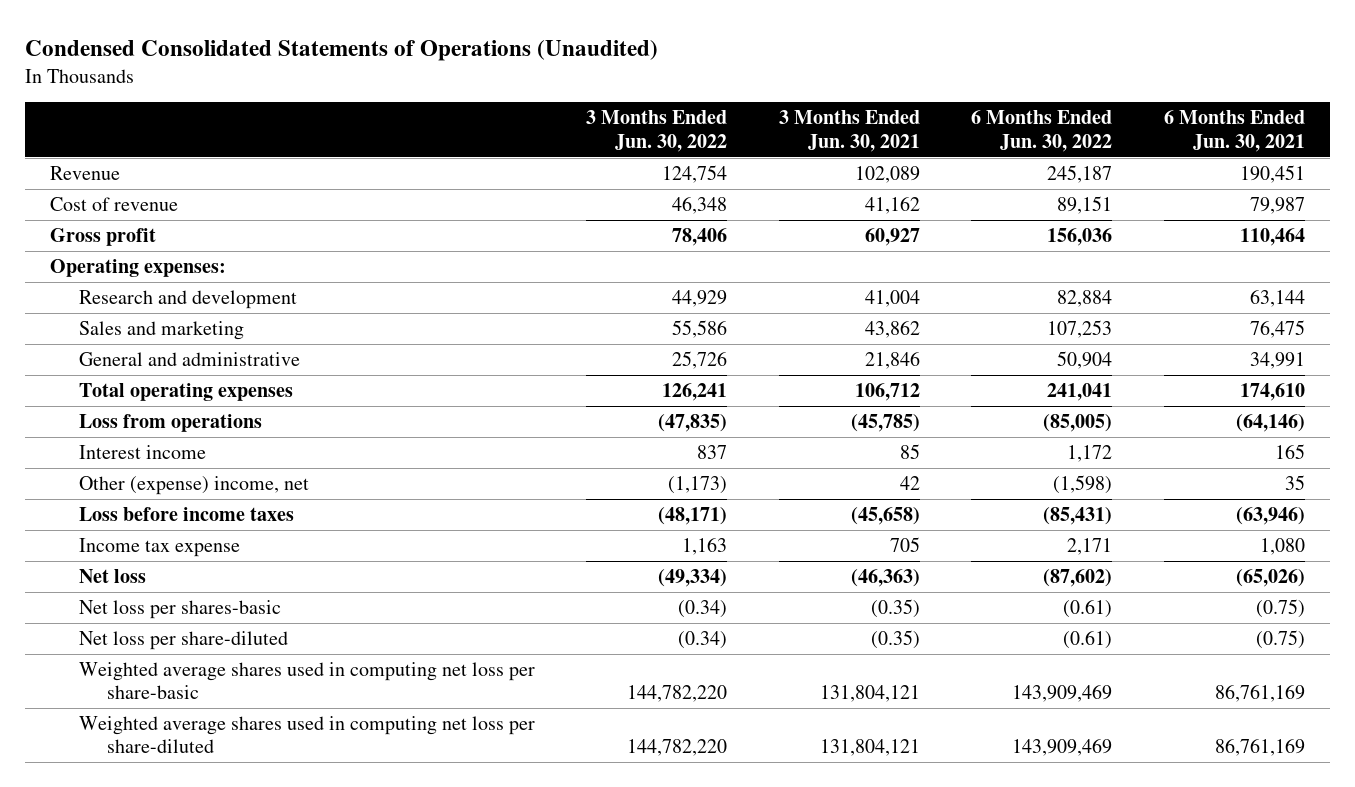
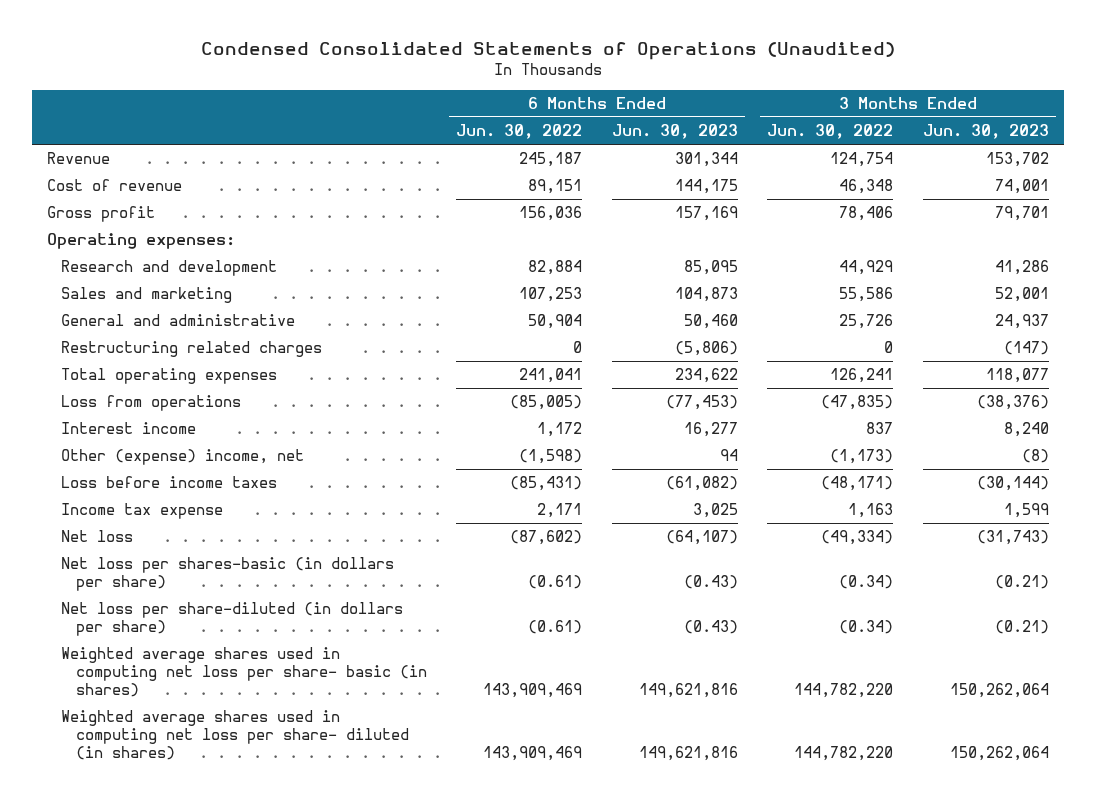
[778,110,920,152] 3 Months Ended Jun. 30, 2021 -> none
[1163,110,1305,152] 6 Months Ended Jun. 30, 2021 -> none
none -> [611,124,738,140] Jun. 30, 2023
none -> [922,124,1049,140] Jun. 30, 2023
none -> [61,341,323,358] Restructuring related charges
[78,599,281,619] Net loss per shares-basic -> [61,557,395,592] Net loss per shares-basic (in dollars per share)
[78,630,288,650] Net loss per share-diluted -> [61,602,404,637] Net loss per share-diluted (in dollars per share)
[78,661,535,700] Weighted average shares used in computing net loss per share-basic -> [61,647,427,698] Weighted average shares used in computing net loss per share- basic (in shares)
[78,715,535,754] Weighted average shares used in computing net loss per share-diluted -> [61,710,409,761] Weighted average shares used in computing net loss per share- diluted (in shares)

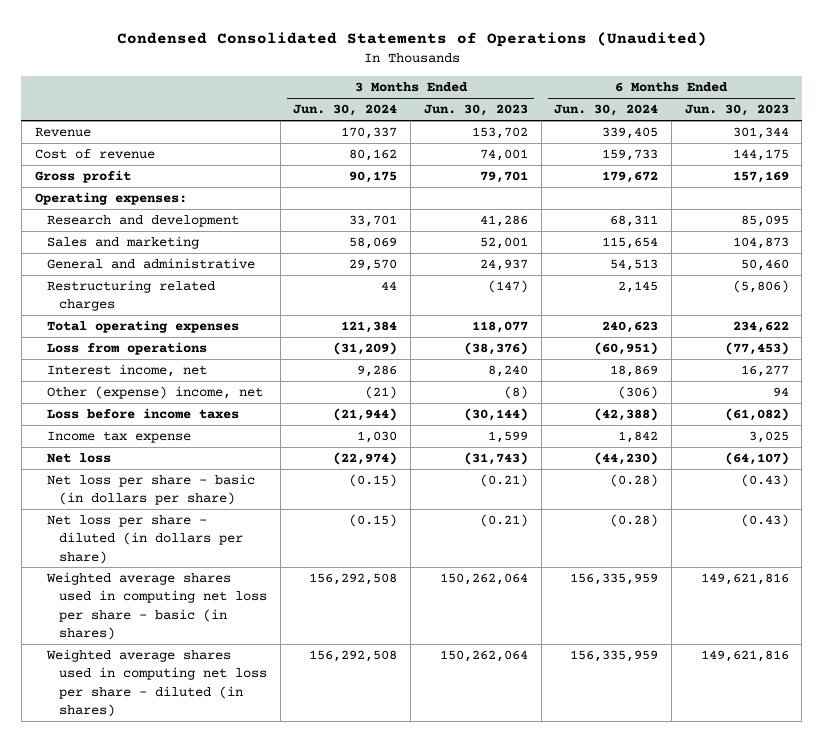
[456,124,583,140] Jun. 30, 2022 -> none
[767,124,894,140] Jun. 30, 2022 -> none
none -> [293,104,398,117] Jun. 30, 2024
none -> [554,104,659,117] Jun. 30, 2024
[61,422,197,435] Interest income -> [46,364,207,378] Interest income, net
[61,557,395,592] Net loss per shares-basic (in dollars per share) -> [46,474,255,506] Net loss per share - basic (in dollars per share)
[61,602,404,637] Net loss per share-diluted (in dollars per share) -> [46,515,244,564] Net loss per share - diluted (in dollars per share)
[61,647,427,698] Weighted average shares used in computing net loss per share- basic (in shares) -> [45,572,268,640] Weighted average shares used in computing net loss per share - basic (in shares)
[61,710,409,761] Weighted average shares used in computing net loss per share- diluted (in shares) -> [45,649,268,717] Weighted average shares used in computing net loss per share - diluted (in shares)

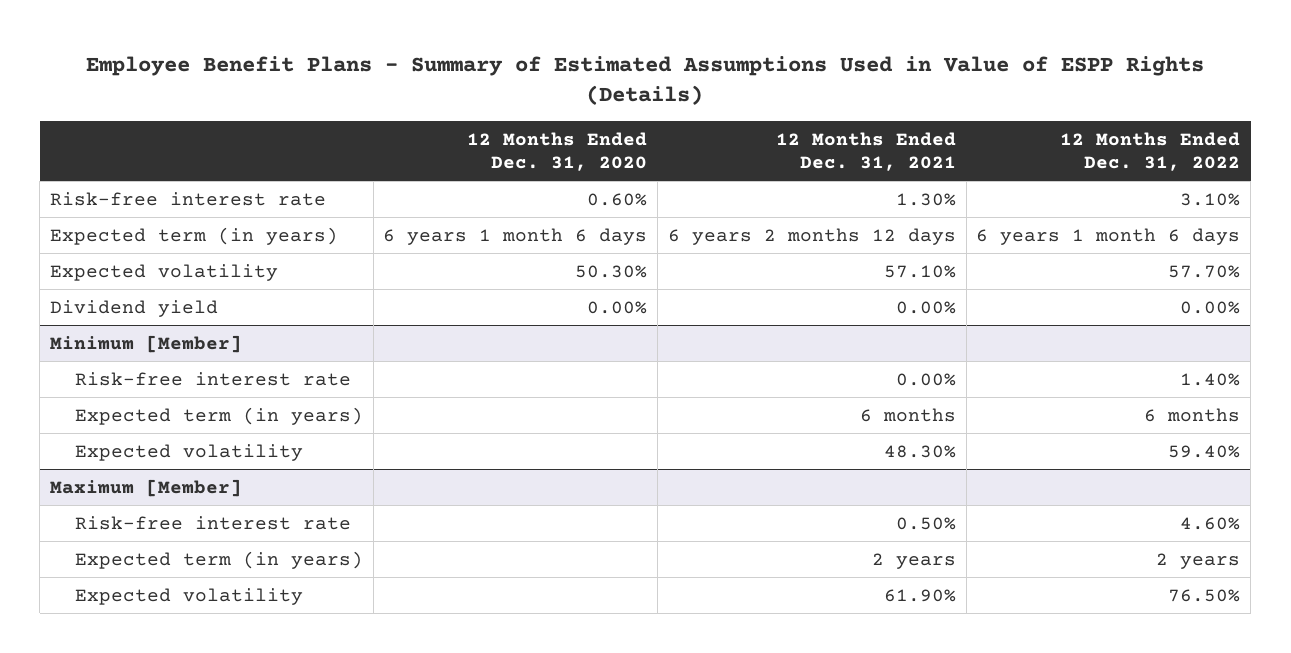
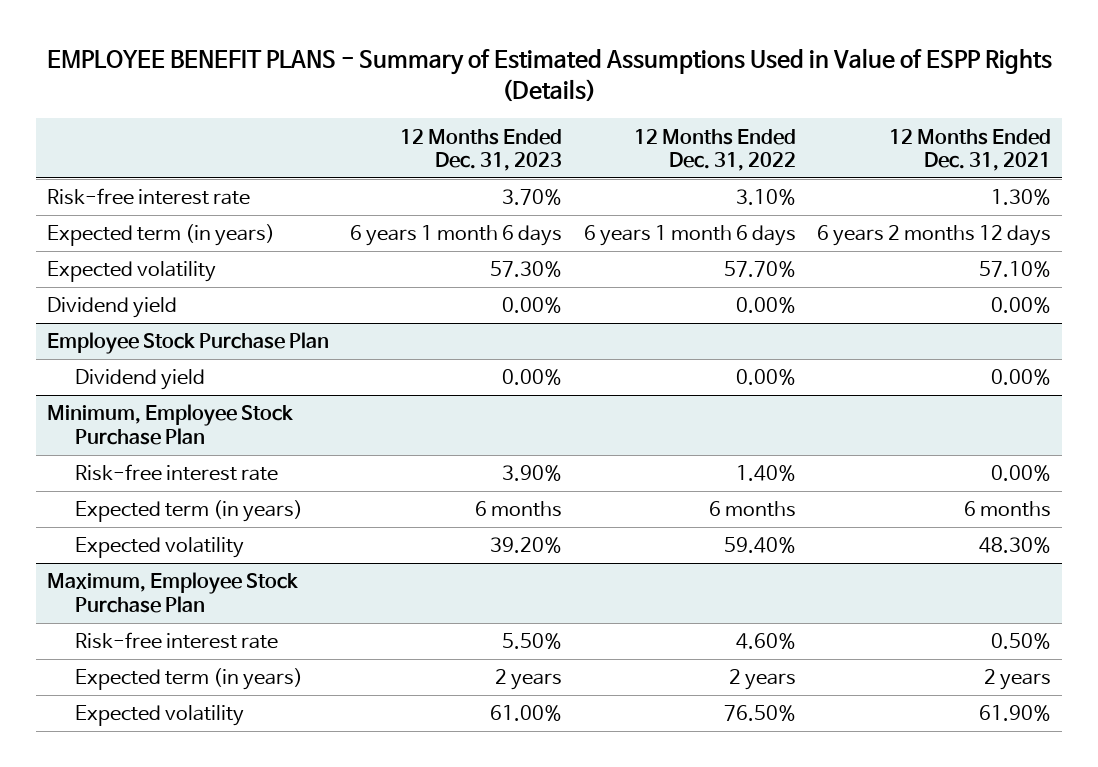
[86,55,1205,106] Employee Benefit Plans - Summary of Estimated Assumptions Used in Value of ESPP Rights (Details) -> [47,48,1053,103] EMPLOYEE BENEFIT PLANS - Summary of Estimated Assumptions Used in Value of ESPP Rights (Details)
[467,131,648,171] 12 Months Ended Dec. 31, 2020 -> none
none -> [400,128,563,171] 12 Months Ended Dec. 31, 2023
[50,334,243,353] Minimum [Member] -> none
none -> [47,332,330,355] Employee Stock Purchase Plan
none -> [74,369,205,391] Dividend yield
none -> [47,404,294,445] Minimum, Employee Stock Purchase Plan
[50,478,243,497] Maximum [Member] -> none
none -> [47,572,299,613] Maximum, Employee Stock Purchase Plan

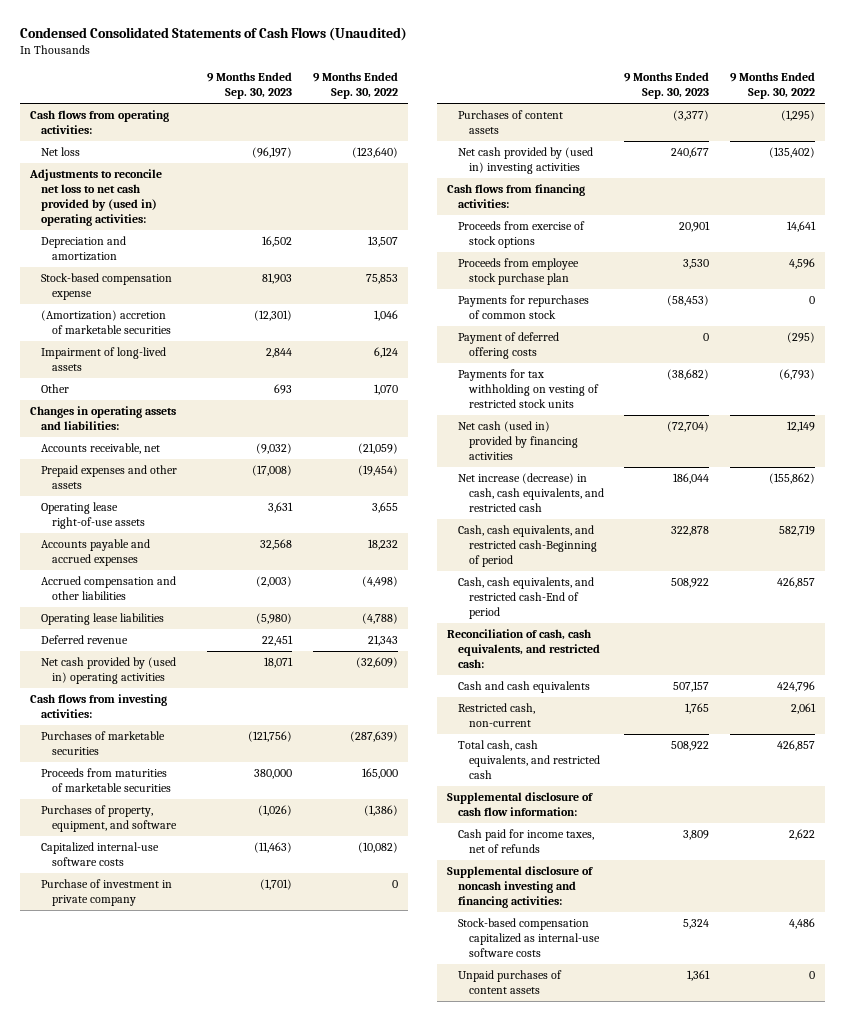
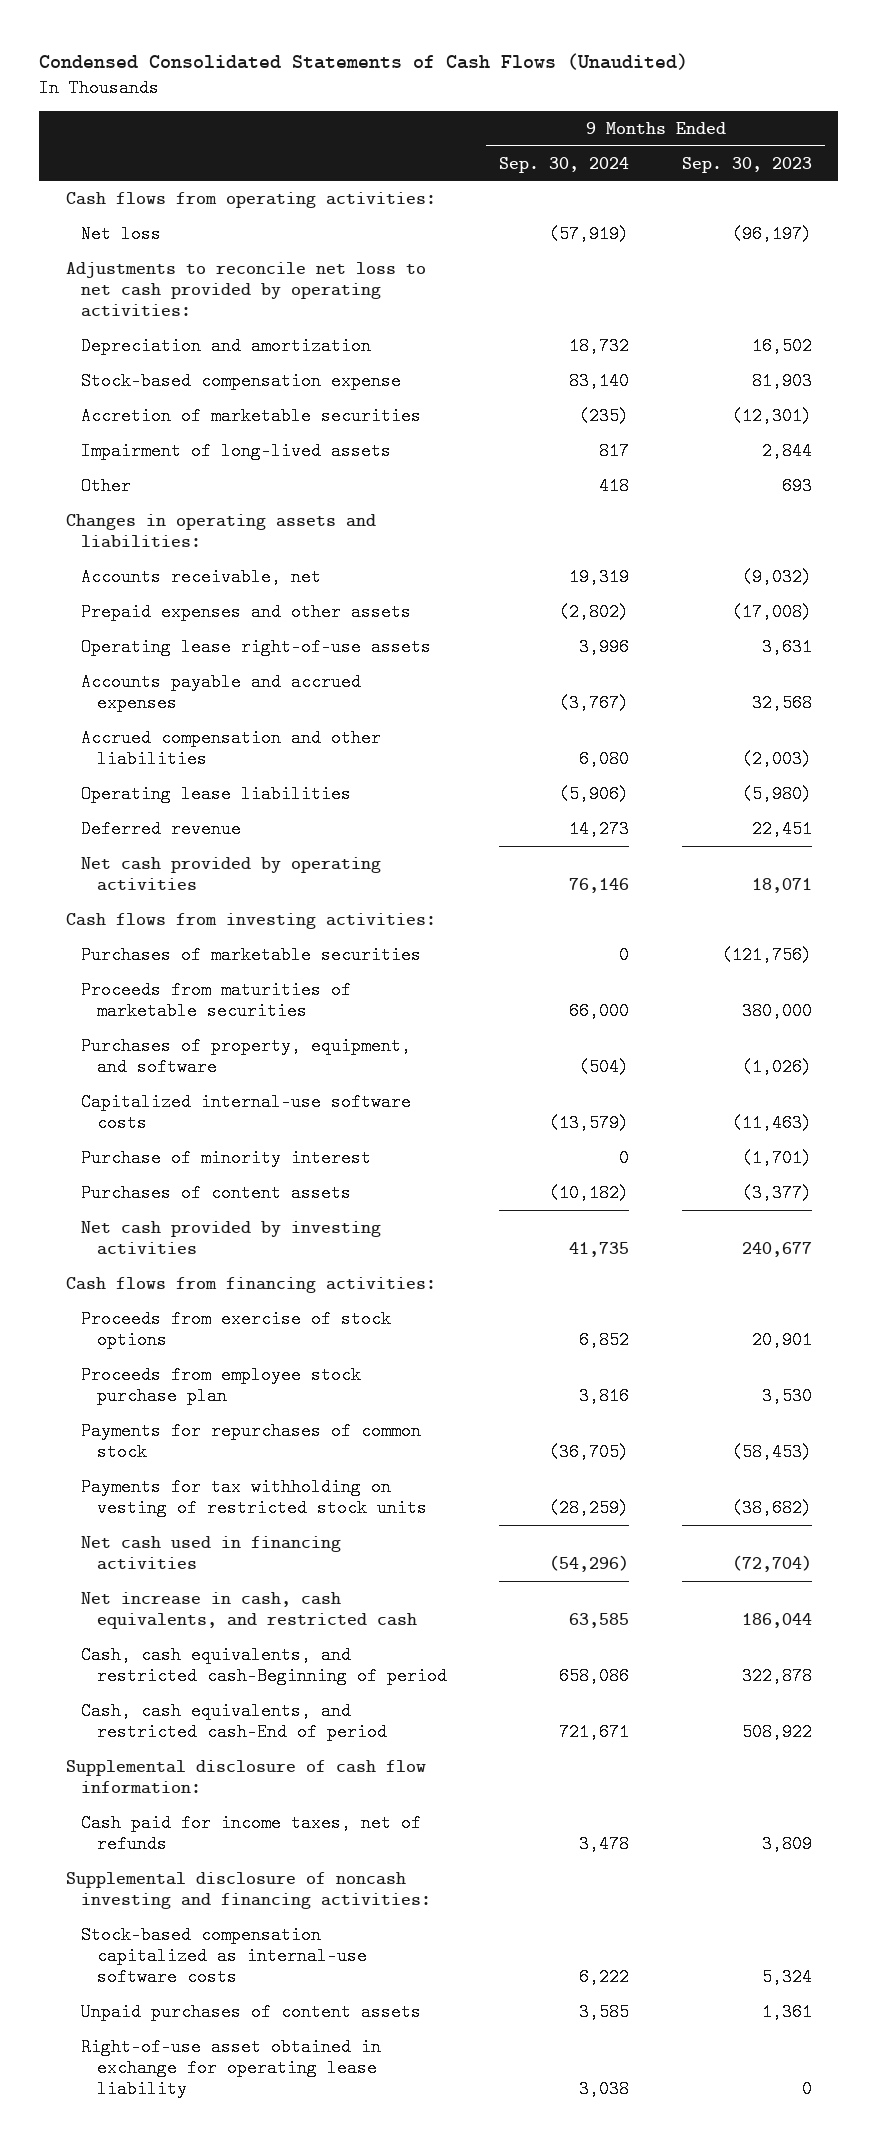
[312,72,398,100] 9 Months Ended Sep. 30, 2022 -> none
none -> [499,156,630,173] Sep. 30, 2024
[29,168,163,227] Adjustments to reconcile net loss to net cash provided by (used in) operating activities: -> [65,261,426,318] Adjustments to reconcile net loss to net cash provided by operating activities:
[41,309,172,334] (Amortization) accretion of marketable securities -> [81,406,422,425] Accretion of marketable securities
[41,656,177,684] Net cash provided by (used in) operating activities -> [81,856,382,892] Net cash provided by operating activities
[41,878,173,906] Purchase of investment in private company -> [81,1148,372,1167] Purchase of minority interest
[458,146,594,174] Net cash provided by (used in) investing activities -> [81,1220,382,1256] Net cash provided by investing activities
[458,331,560,359] Payment of deferred offering costs -> none
[458,420,579,461] Net cash (used in) provided by financing activities -> [81,1535,342,1571] Net cash used in financing activities
[458,472,605,513] Net increase (decrease) in cash, cash equivalents, and restricted cash -> [81,1591,417,1630] Net increase in cash, cash equivalents, and restricted cash
[447,628,601,669] Reconciliation of cash, cash equivalents, and restricted cash: -> none
[458,680,591,693] Cash and cash equivalents -> none
[458,702,536,727] Restricted cash, non-current -> none
[458,739,601,780] Total cash, cash equivalents, and restricted cash -> none
none -> [81,2037,382,2099] Right-of-use asset obtained in exchange for operating lease liability

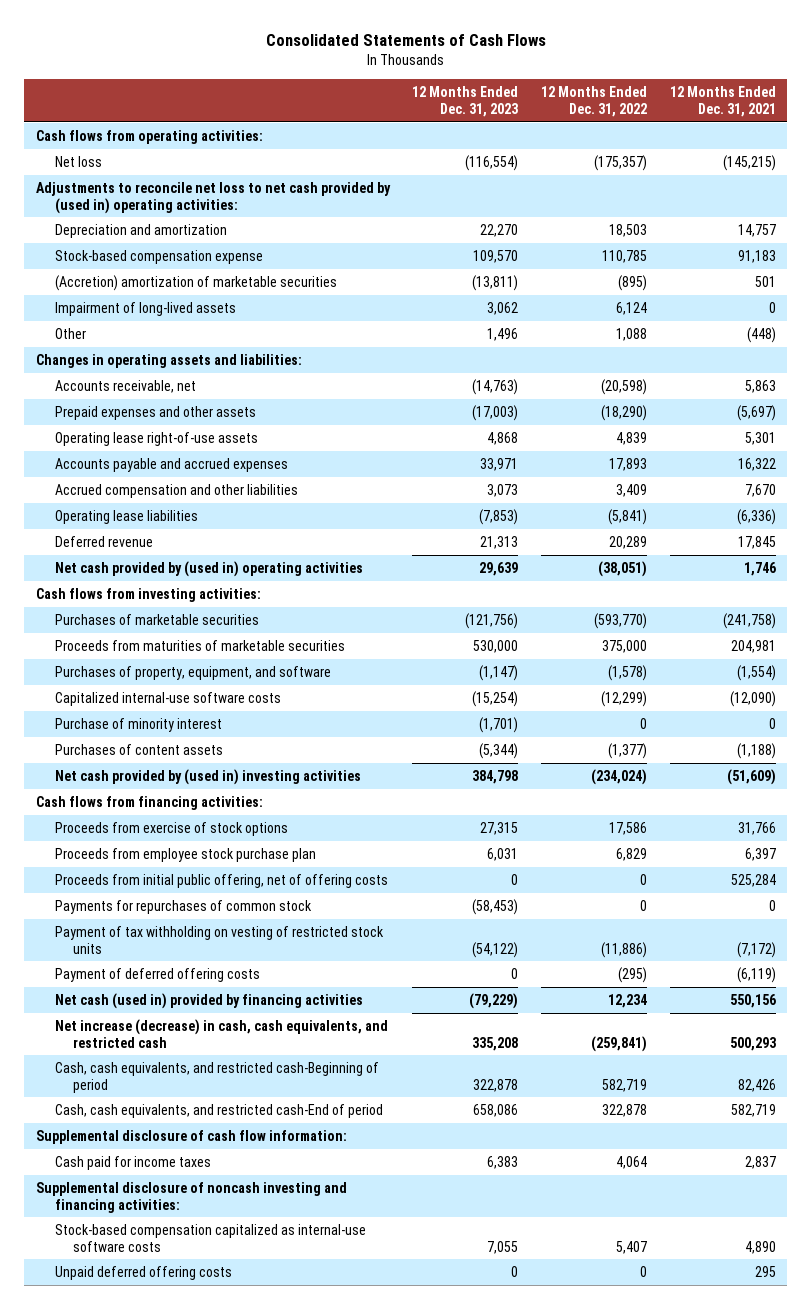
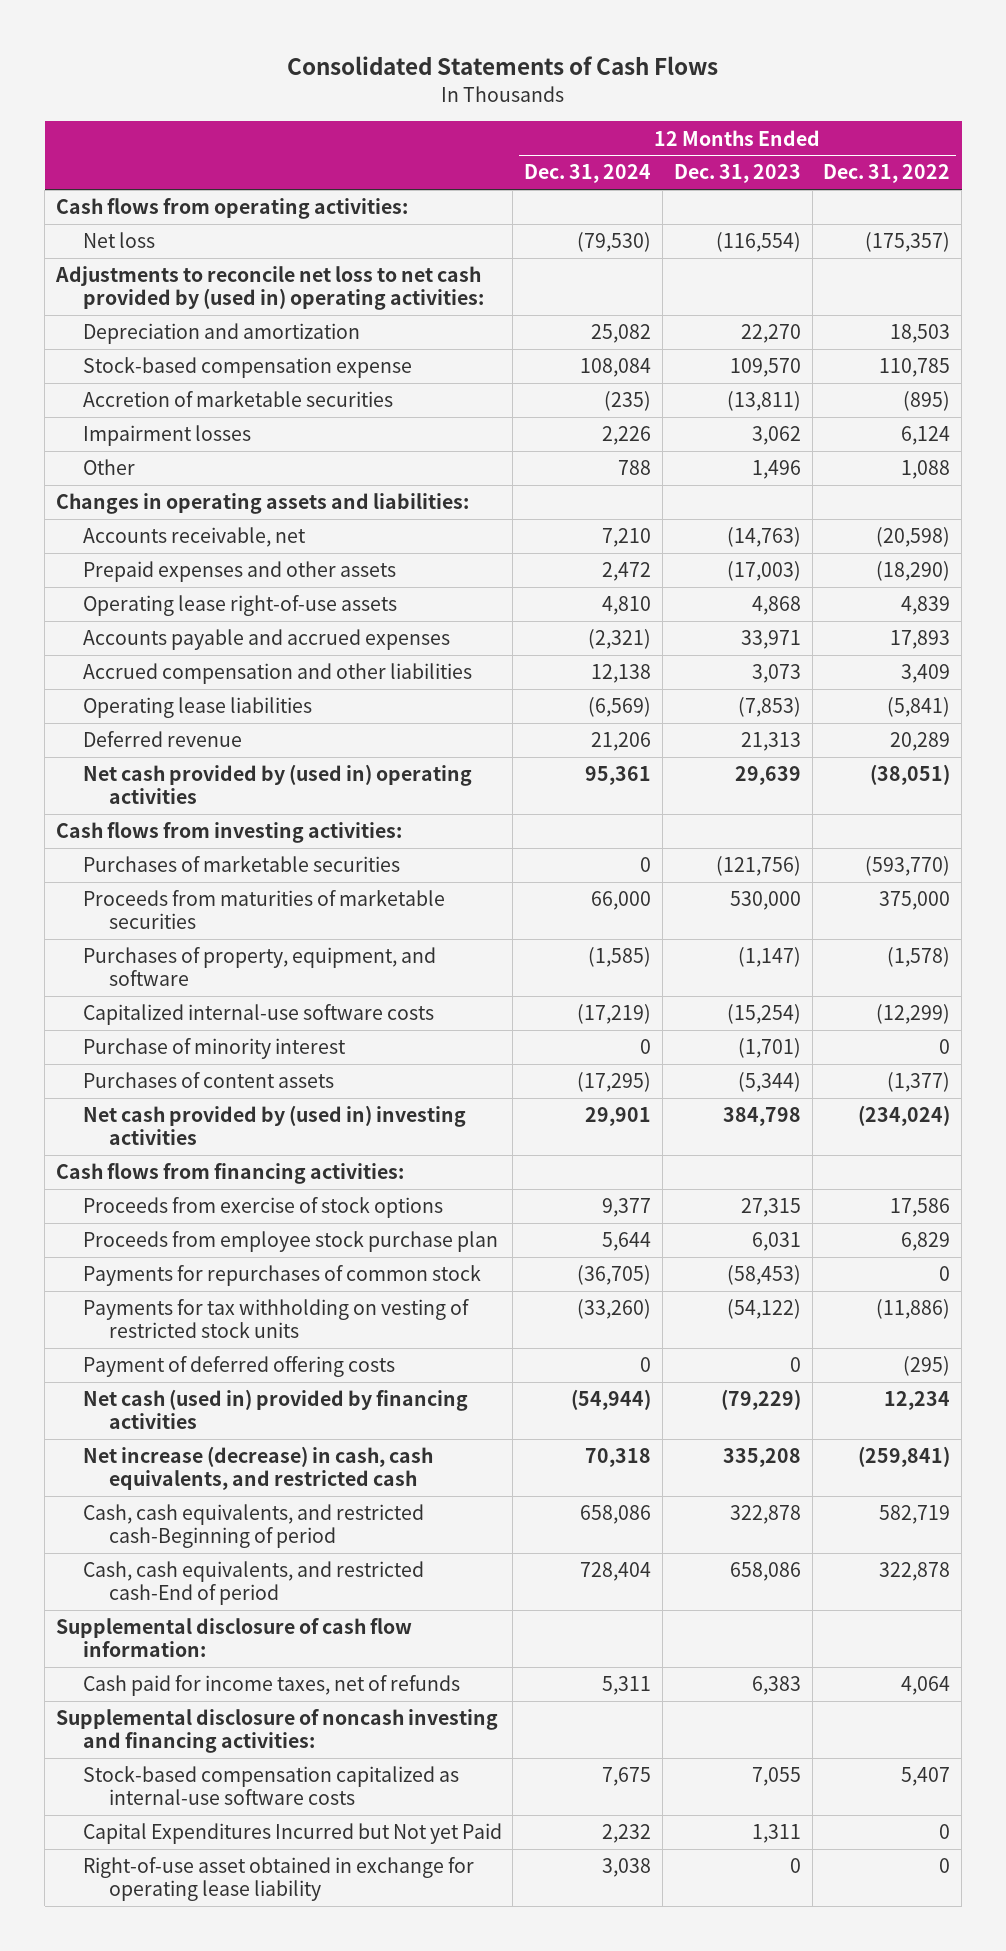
[669,86,776,118] 12 Months Ended Dec. 31, 2021 -> none
none -> [524,164,652,184] Dec. 31, 2024
[54,274,337,291] (Accretion) amortization of marketable securities -> [82,391,393,408] Accretion of marketable securities
[54,301,236,316] Impairment of long-lived assets -> [82,425,251,447] Impairment losses
[54,873,388,888] Proceeds from initial public offering, net of offering costs -> none
[54,925,384,954] Payment of tax withholding on vesting of restricted stock units -> [82,1299,469,1339] Payments for tax withholding on vesting of restricted stock units
[54,1155,211,1170] Cash paid for income taxes -> [82,1675,460,1697] Cash paid for income taxes, net of refunds
none -> [82,1823,502,1845] Capital Expenditures Incurred but Not yet Paid
[54,1265,232,1280] Unpaid deferred offering costs -> [82,1857,474,1902] Right-of-use asset obtained in exchange for operating lease liability

